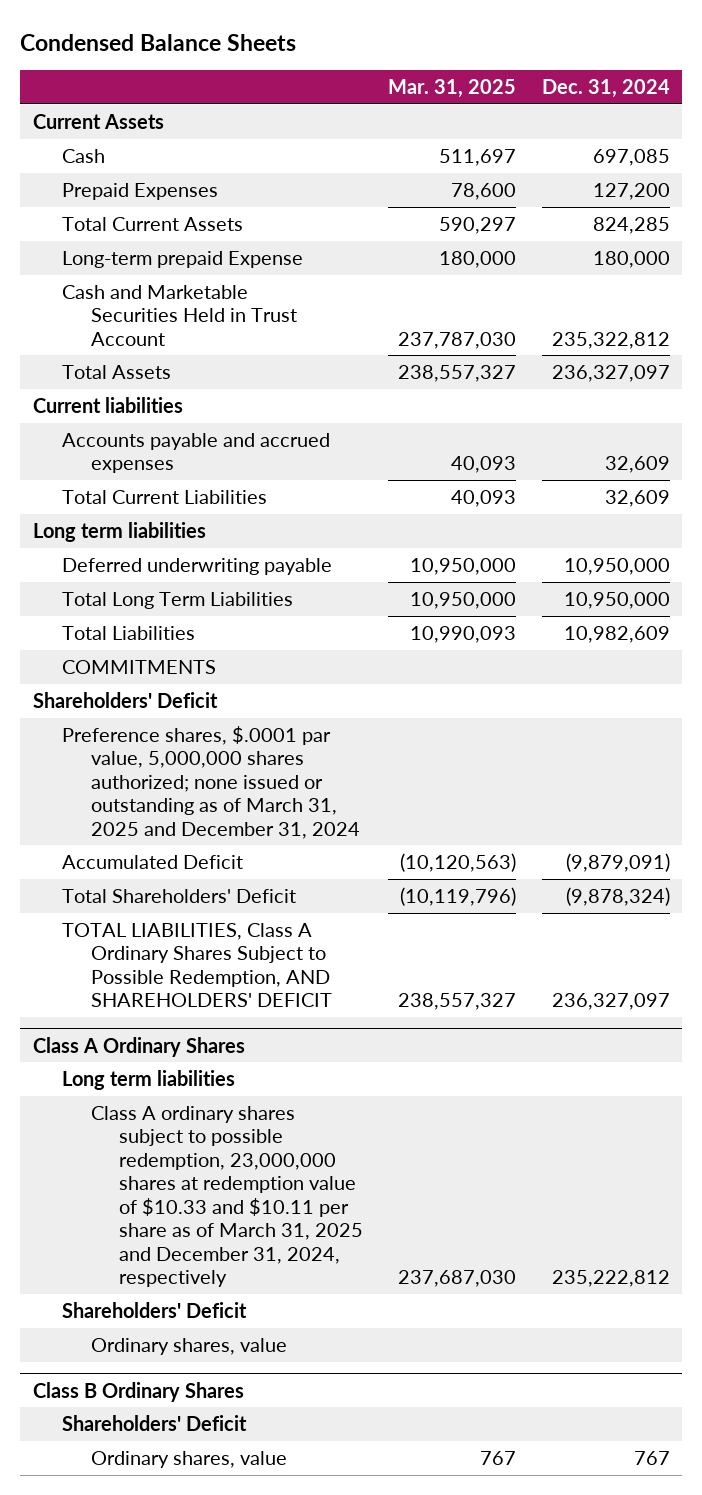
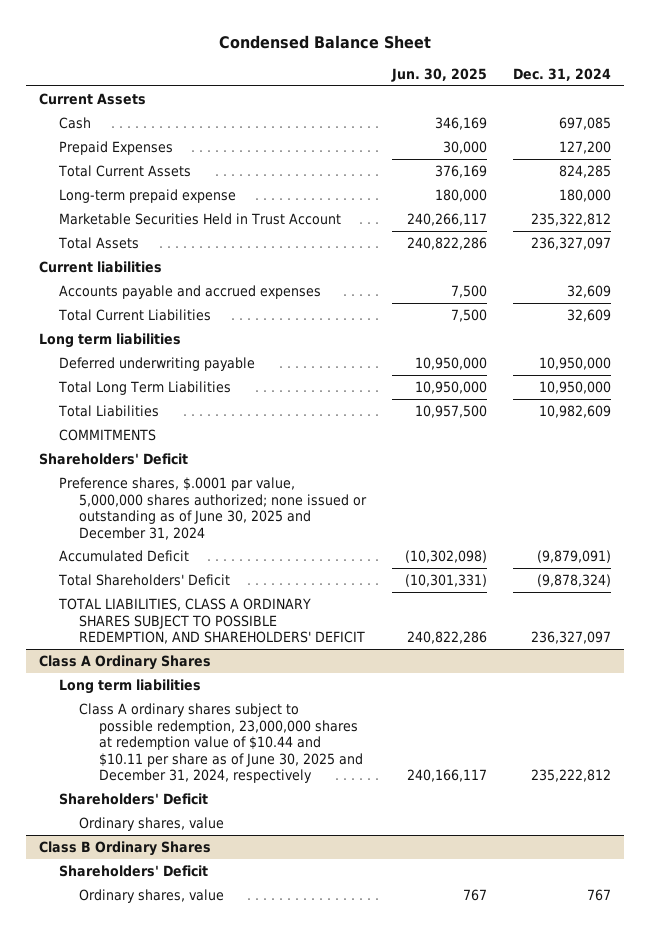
[20,33,297,51] Condensed Balance Sheets -> [218,34,431,49] Condensed Balance Sheet
[388,79,517,99] Mar. 31, 2025 -> none
none -> [391,68,488,83] Jun. 30, 2025
[61,250,303,268] Long-term prepaid Expense -> [59,189,237,204] Long-term prepaid expense
[61,284,297,346] Cash and Marketable Securities Held in Trust Account -> [59,213,342,226] Marketable Securities Held in Trust Account
[61,725,360,839] Preference shares, $.0001 par value, 5,000,000 shares authorized; none issued or outstanding as of March 31, 2025 and December 31, 2024 -> [59,477,368,540] Preference shares, $.0001 par value, 5,000,000 shares authorized; none issued or outstanding as of June 30, 2025 and December 31, 2024
[61,922,332,1008] TOTAL LIABILITIES, Class A Ordinary Shares Subject to Possible Redemption, AND SHAREHOLDERS' DEFICIT -> [58,598,366,645] TOTAL LIABILITIES, CLASS A ORDINARY SHARES SUBJECT TO POSSIBLE REDEMPTION, AND SHAREHOLDERS' DEFICIT
[90,1105,364,1288] Class A ordinary shares subject to possible redemption, 23,000,000 shares at redemption value of $10.33 and $10.11 per share as of March 31, 2025 and December 31, 2024, respectively -> [79,703,364,784] Class A ordinary shares subject to possible redemption, 23,000,000 shares at redemption value of $10.44 and $10.11 per share as of June 30, 2025 and December 31, 2024, respectively

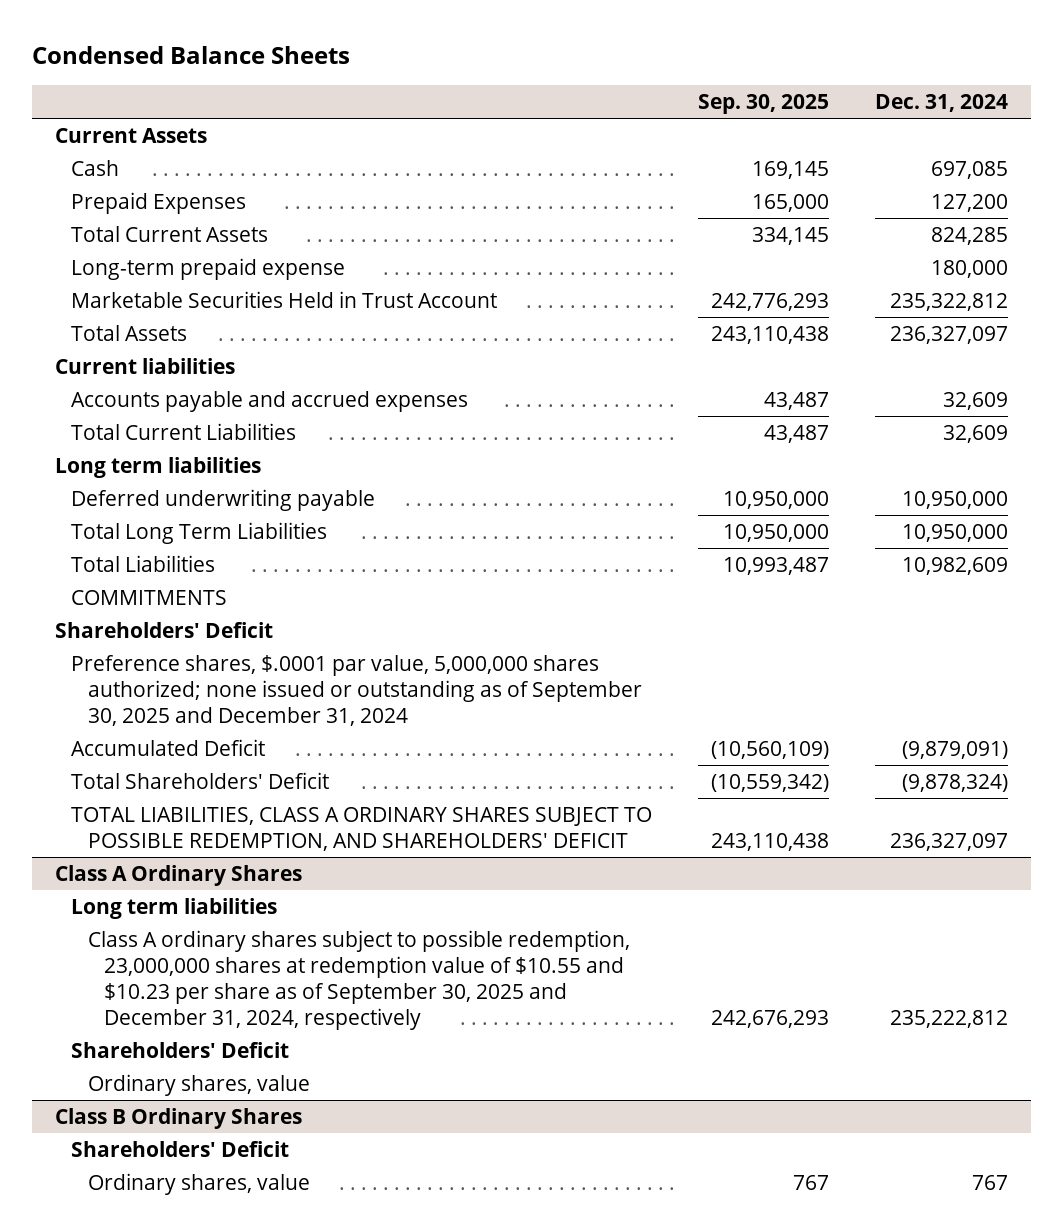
[218,34,431,49] Condensed Balance Sheet -> [31,46,350,65] Condensed Balance Sheets
[391,68,488,83] Jun. 30, 2025 -> none
none -> [698,94,830,115] Sep. 30, 2025
[59,477,368,540] Preference shares, $.0001 par value, 5,000,000 shares authorized; none issued or outstanding as of June 30, 2025 and December 31, 2024 -> [71,654,642,727] Preference shares, $.0001 par value, 5,000,000 shares authorized; none issued or outstanding as of September 30, 2025 and December 31, 2024
[79,703,364,784] Class A ordinary shares subject to possible redemption, 23,000,000 shares at redemption value of $10.44 and $10.11 per share as of June 30, 2025 and December 31, 2024, respectively -> [87,929,630,1031] Class A ordinary shares subject to possible redemption, 23,000,000 shares at redemption value of $10.55 and $10.23 per share as of September 30, 2025 and December 31, 2024, respectively

